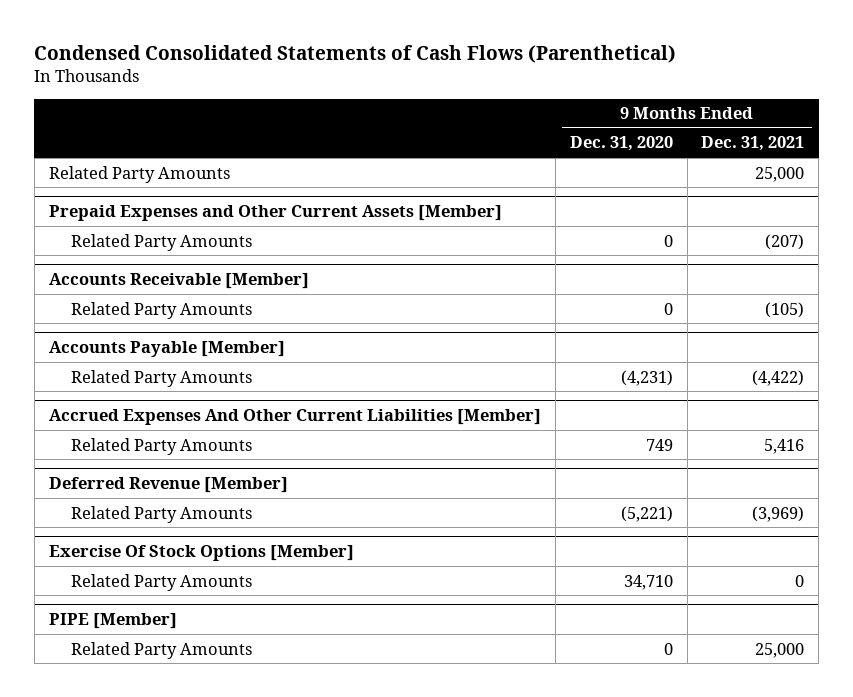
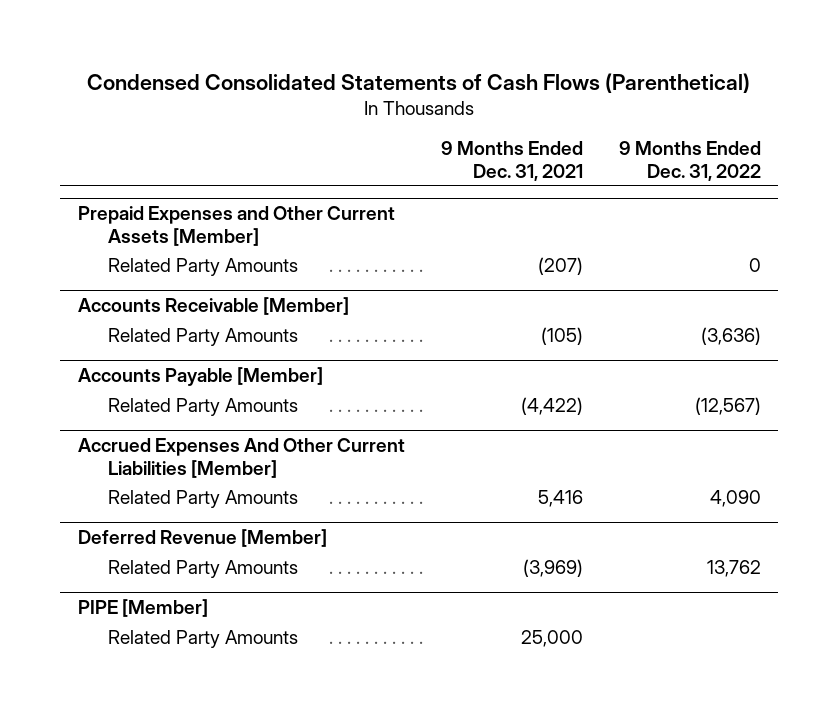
[569,136,673,152] Dec. 31, 2020 -> none
none -> [618,141,761,181] 9 Months Ended Dec. 31, 2022
[48,165,230,183] Related Party Amounts -> none
[48,545,354,562] Exercise Of Stock Options [Member] -> none
[70,573,252,591] Related Party Amounts -> none

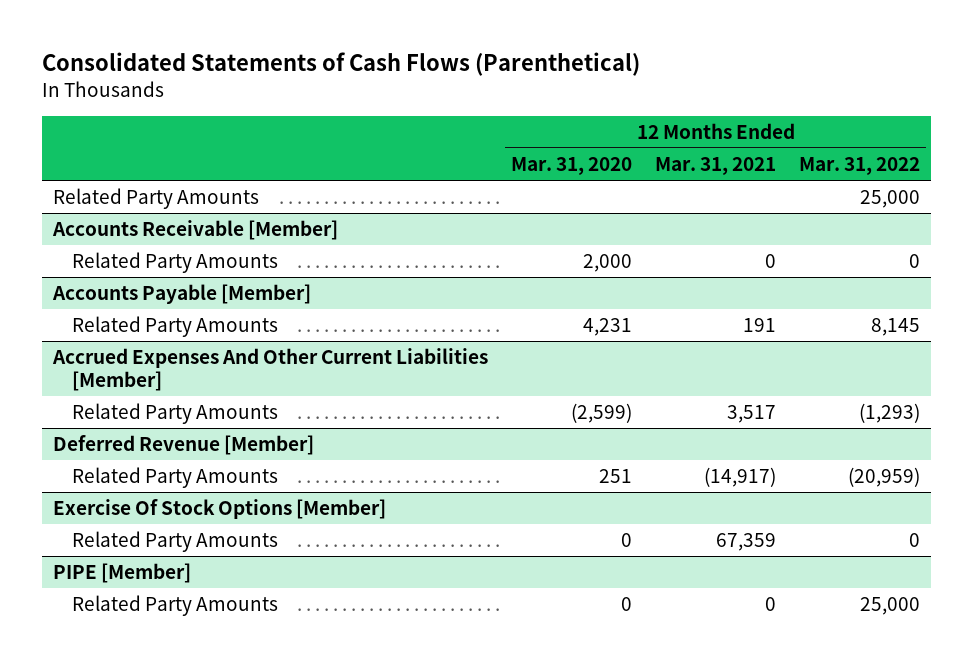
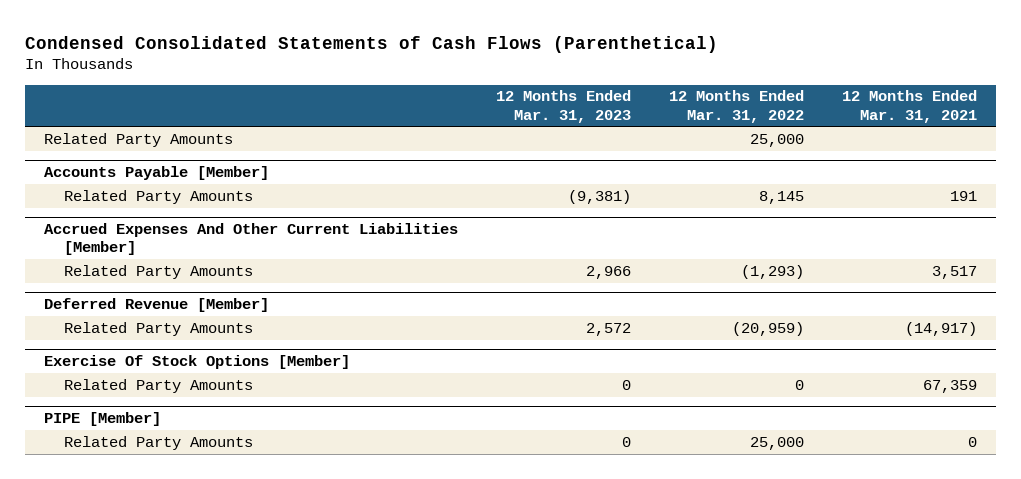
[41,52,640,77] Consolidated Statements of Cash Flows (Parenthetical) -> [24,35,718,53] Condensed Consolidated Statements of Cash Flows (Parenthetical)
[511,156,633,175] Mar. 31, 2020 -> none
none -> [495,90,631,123] 12 Months Ended Mar. 31, 2023
[52,220,339,241] Accounts Receivable [Member] -> none
[72,252,279,274] Related Party Amounts -> none

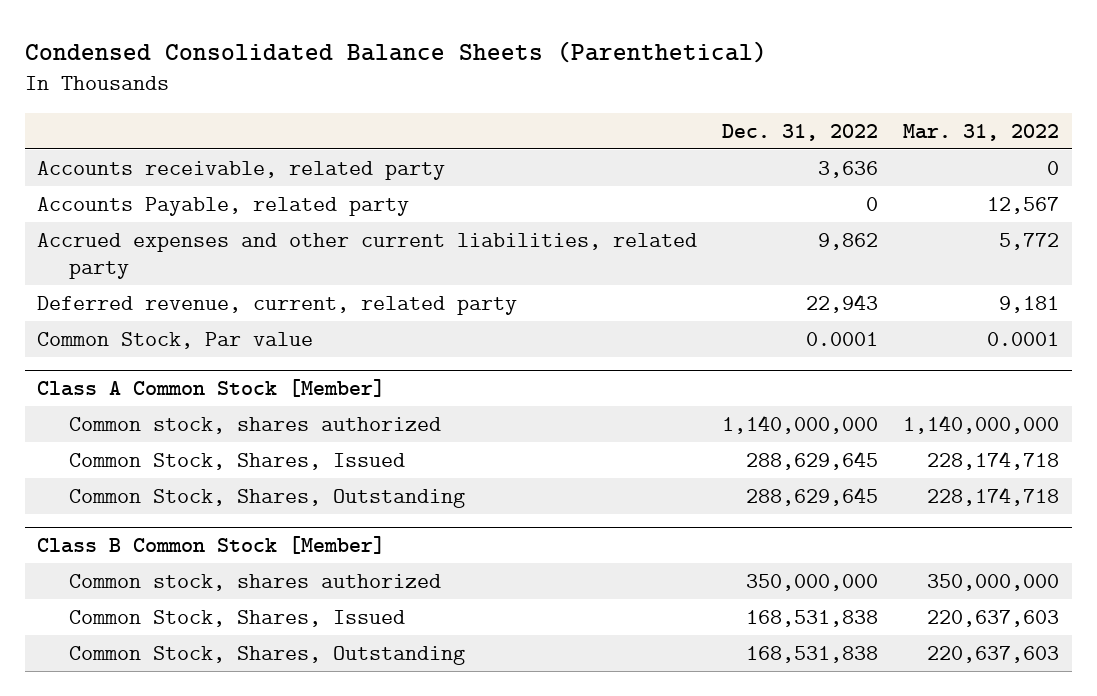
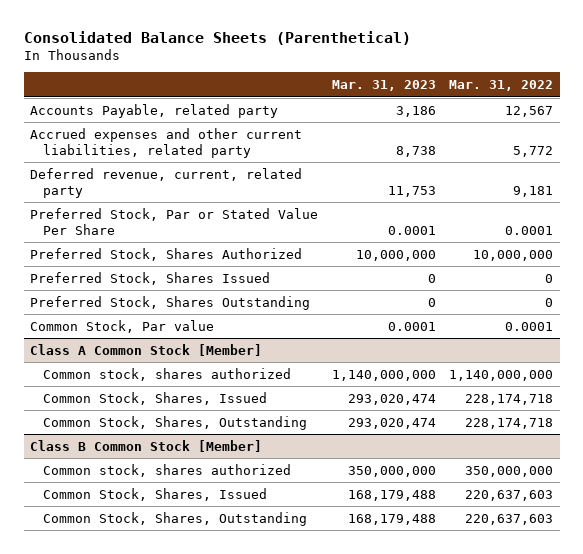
[24,40,767,63] Condensed Consolidated Balance Sheets (Parenthetical) -> [23,30,411,45] Consolidated Balance Sheets (Parenthetical)
[722,123,879,141] Dec. 31, 2022 -> none
none -> [331,80,436,92] Mar. 31, 2023
[37,160,446,180] Accounts receivable, related party -> none
none -> [30,207,319,235] Preferred Stock, Par or Stated Value Per Share
none -> [30,247,303,261] Preferred Stock, Shares Authorized
none -> [30,271,271,285] Preferred Stock, Shares Issued
none -> [30,295,311,310] Preferred Stock, Shares Outstanding

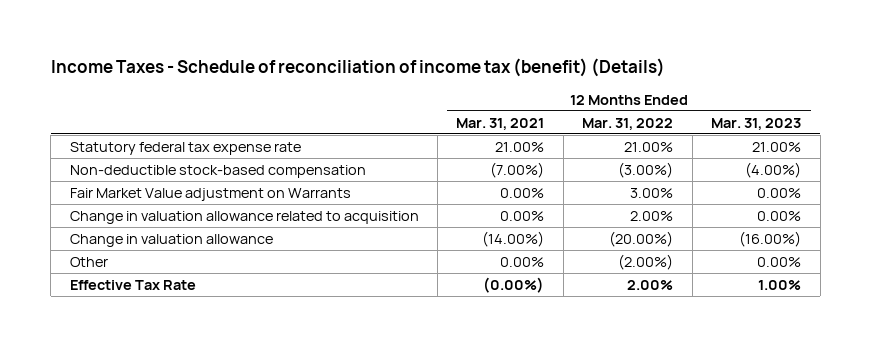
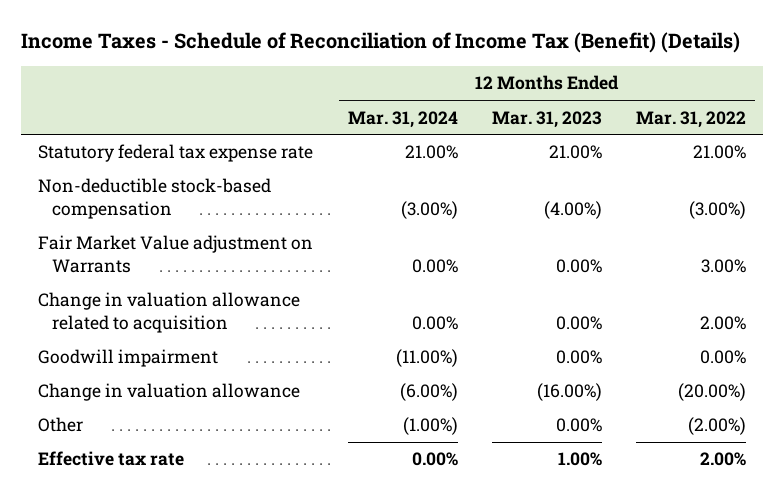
[50,58,665,78] Income Taxes - Schedule of reconciliation of income tax (benefit) (Details) -> [21,32,741,54] Income Taxes - Schedule of Reconciliation of Income Tax (Benefit) (Details)
[456,117,545,130] Mar. 31, 2021 -> none
none -> [347,110,458,128] Mar. 31, 2024
none -> [38,349,219,368] Goodwill impairment
[69,279,196,290] Effective Tax Rate -> [38,451,185,467] Effective tax rate

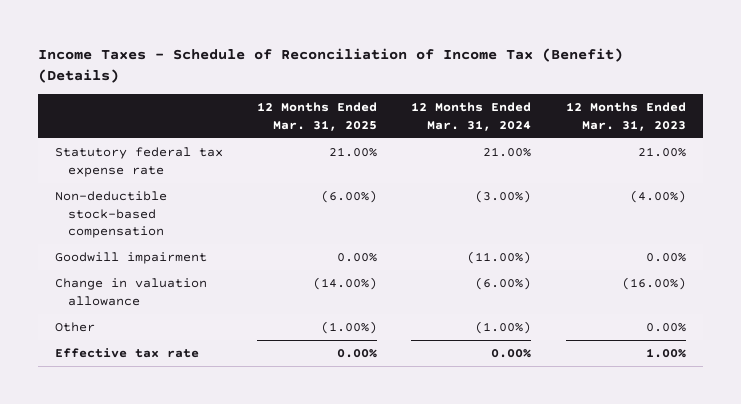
[636,110,747,128] Mar. 31, 2022 -> none
none -> [257,102,378,131] 12 Months Ended Mar. 31, 2025
[38,235,314,273] Fair Market Value adjustment on Warrants -> none
[38,292,301,333] Change in valuation allowance related to acquisition -> none

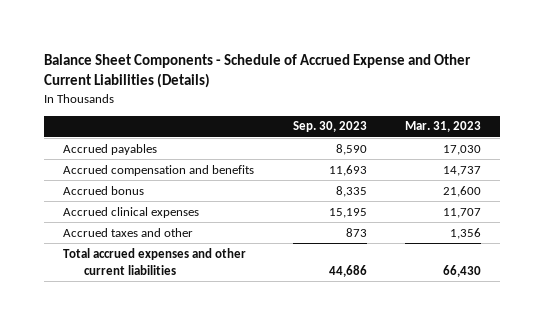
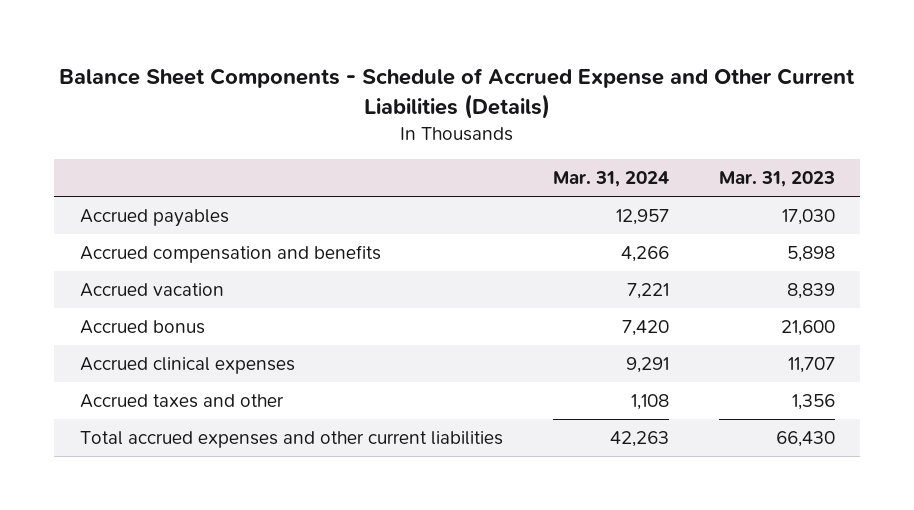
[292,121,367,133] Sep. 30, 2023 -> none
none -> [552,171,669,188] Mar. 31, 2024
[442,165,481,176] 14,737 -> [786,245,835,262] 5,898
none -> [79,282,224,297] Accrued vacation

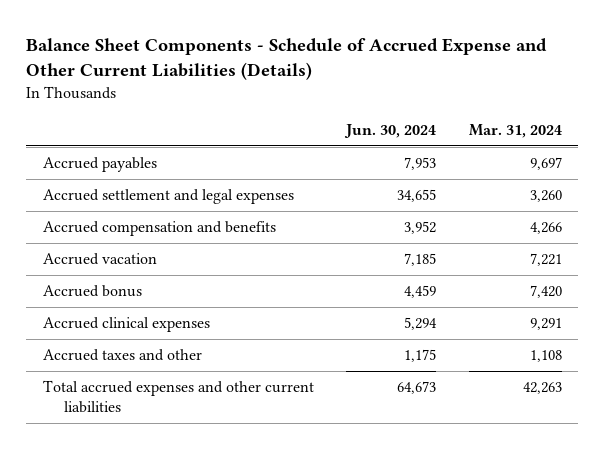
[718,171,835,188] Mar. 31, 2023 -> none
none -> [344,124,437,139] Jun. 30, 2024
[615,208,669,225] 12,957 -> [529,157,562,171] 9,697
none -> [42,189,294,205] Accrued settlement and legal expenses

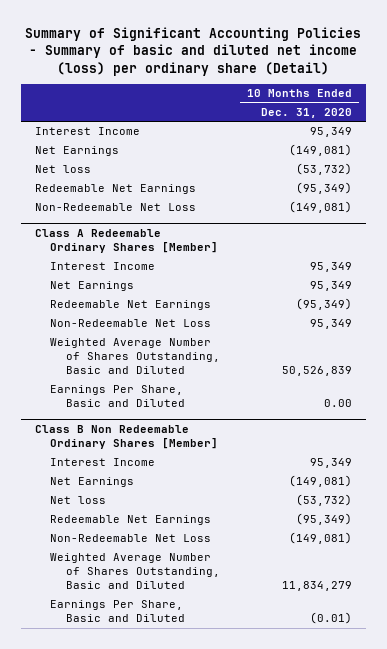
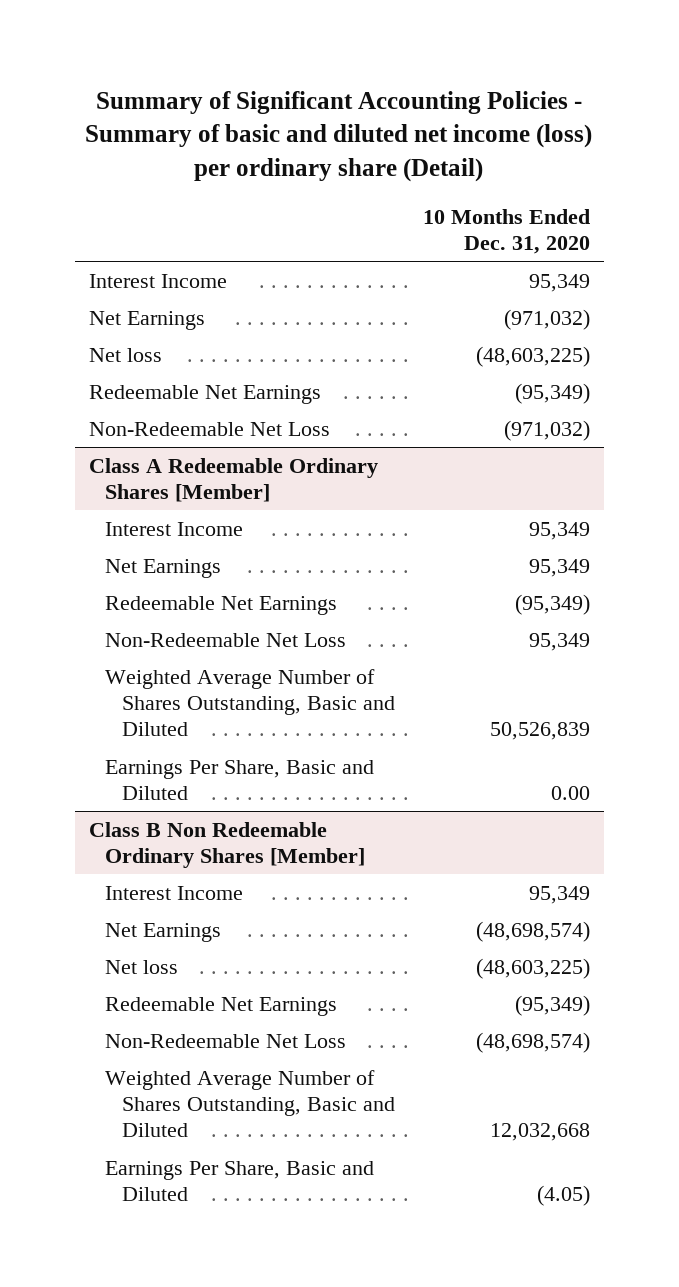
[289,144,353,157] (149,081) -> [503,308,590,330] (971,032)
[296,163,353,176] (53,732) -> [475,345,590,367] (48,603,225)
[289,201,353,214] (149,081) -> [503,419,590,441] (971,032)
[289,475,353,488] (149,081) -> [475,920,590,942] (48,698,574)
[296,494,353,507] (53,732) -> [475,957,590,979] (48,603,225)
[289,532,353,545] (149,081) -> [475,1031,590,1053] (48,698,574)
[282,581,353,592] 11,834,279 -> [489,1123,590,1142] 12,032,668
[310,612,353,625] (0.01) -> [536,1184,590,1206] (4.05)

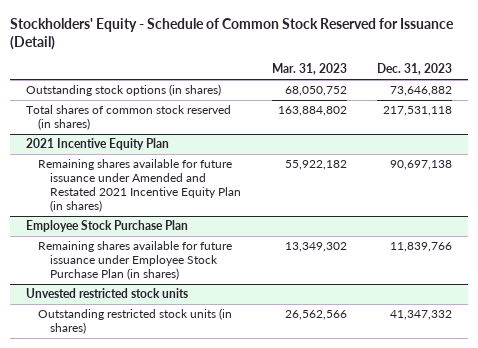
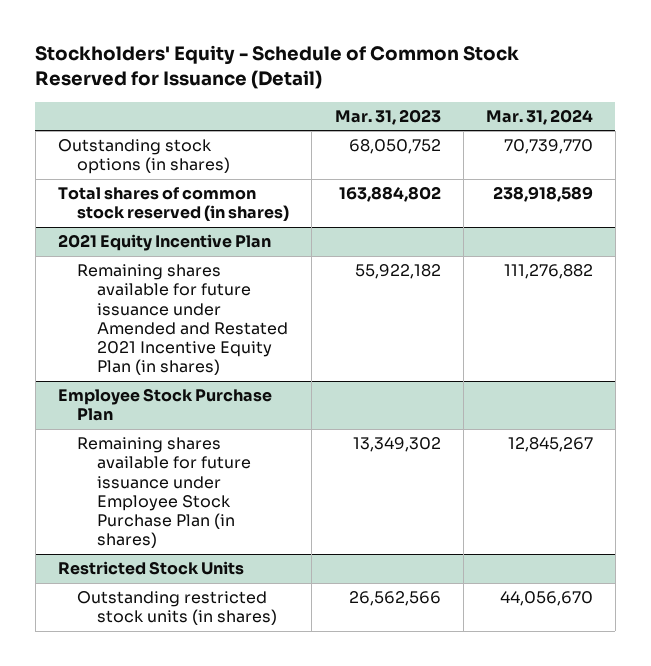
[377,63,453,76] Dec. 31, 2023 -> none
none -> [485,108,593,125] Mar. 31, 2024
[25,138,169,151] 2021 Incentive Equity Plan -> [57,234,271,252] 2021 Equity Incentive Plan
[25,288,188,299] Unvested restricted stock units -> [57,561,244,576] Restricted Stock Units

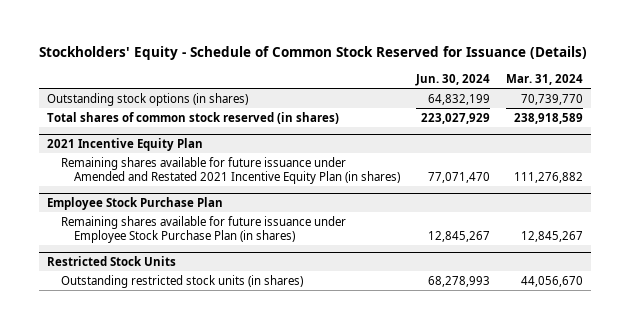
[35,45,520,90] Stockholders' Equity - Schedule of Common Stock Reserved for Issuance (Detail) -> [39,46,588,61] Stockholders' Equity - Schedule of Common Stock Reserved for Issuance (Details)
[334,108,441,125] Mar. 31, 2023 -> none
none -> [414,73,490,86] Jun. 30, 2024
[57,234,271,252] 2021 Equity Incentive Plan -> [47,137,204,151] 2021 Incentive Equity Plan

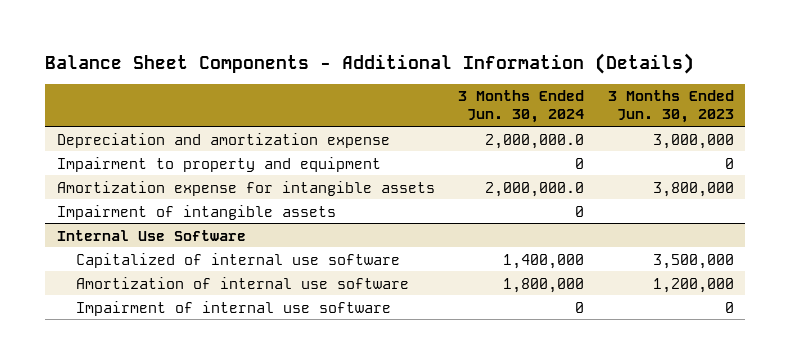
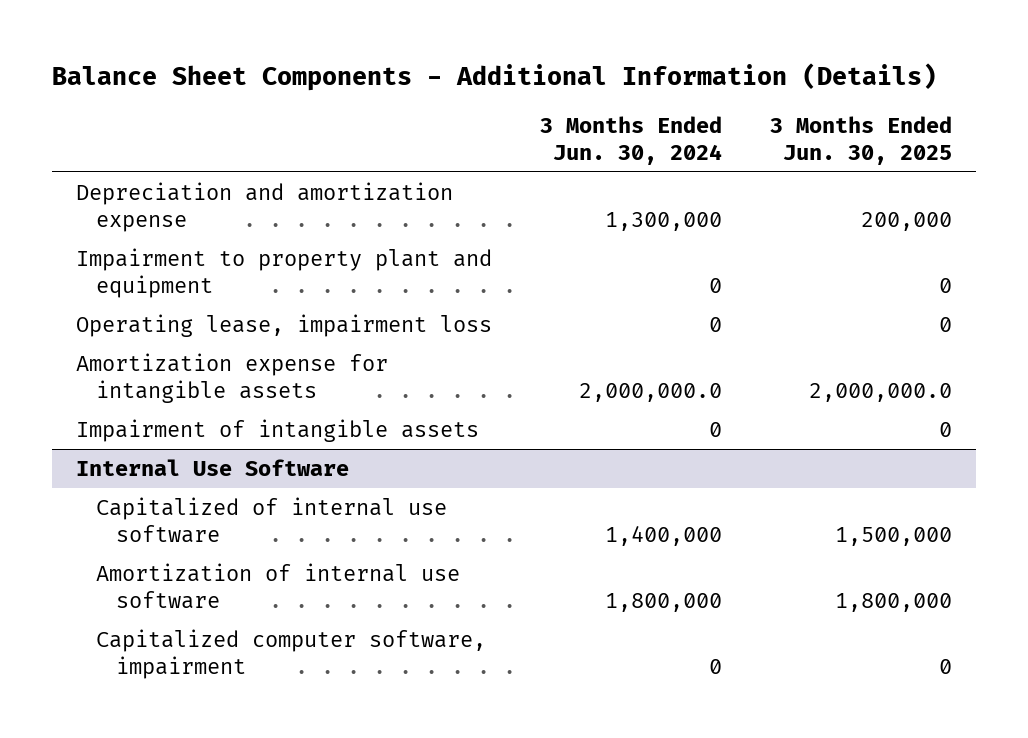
[607,90,734,124] 3 Months Ended Jun. 30, 2023 -> none
none -> [769,116,952,166] 3 Months Ended Jun. 30, 2025
[485,133,585,149] 2,000,000.0 -> [604,211,722,231] 1,300,000
[56,156,381,172] Impairment to property and equipment -> [75,247,492,298] Impairment to property plant and equipment
none -> [75,313,492,337] Operating lease, impairment loss
[75,300,391,316] Impairment of internal use software -> [96,628,487,679] Capitalized computer software, impairment

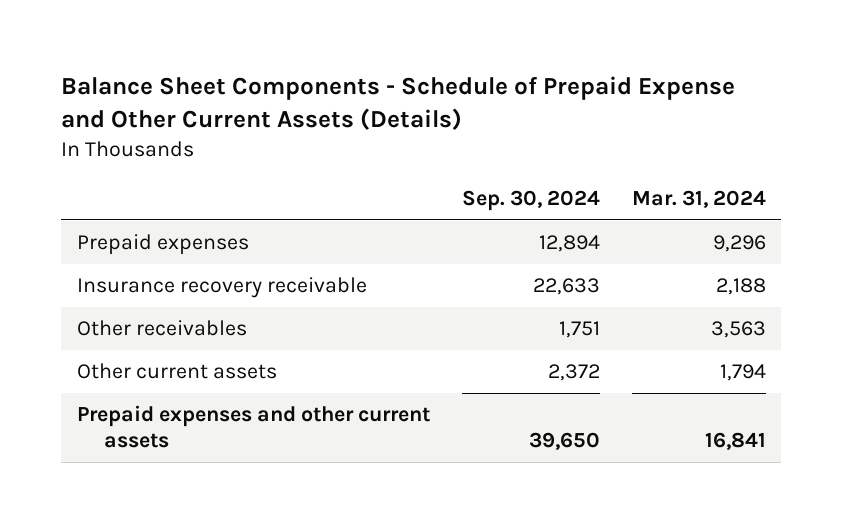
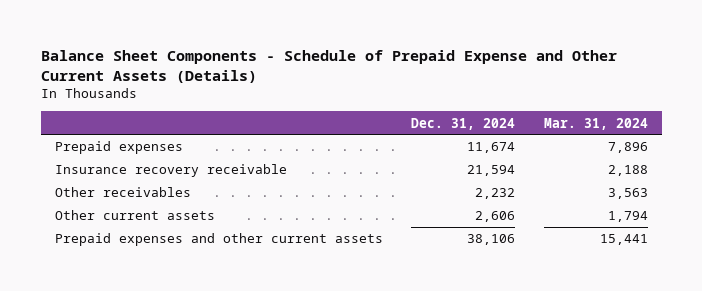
[461,190,600,212] Sep. 30, 2024 -> none
none -> [411,117,516,130] Dec. 31, 2024
[712,234,766,252] 9,296 -> [607,142,648,154] 7,896
[704,432,766,451] 16,841 -> [599,234,648,246] 15,441

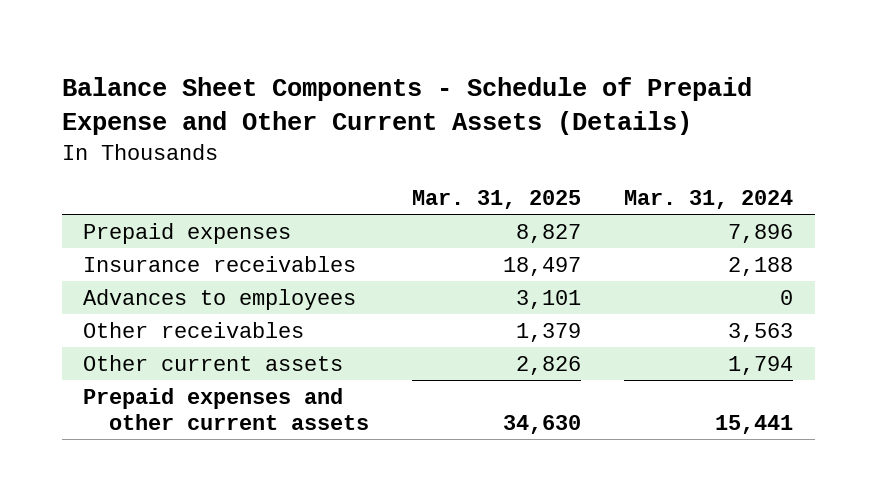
[411,117,516,130] Dec. 31, 2024 -> none
none -> [412,190,582,210] Mar. 31, 2025
[54,164,287,178] Insurance recovery receivable -> [83,255,357,272] Insurance receivables
none -> [83,288,357,310] Advances to employees

